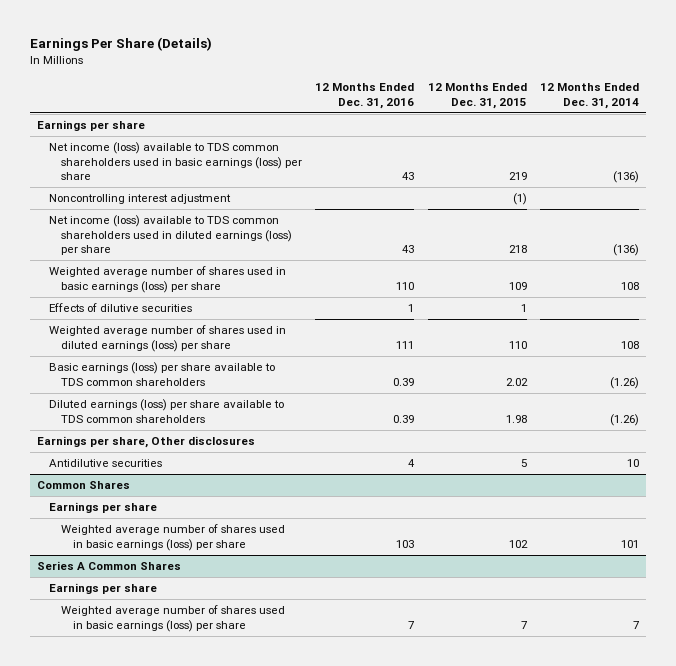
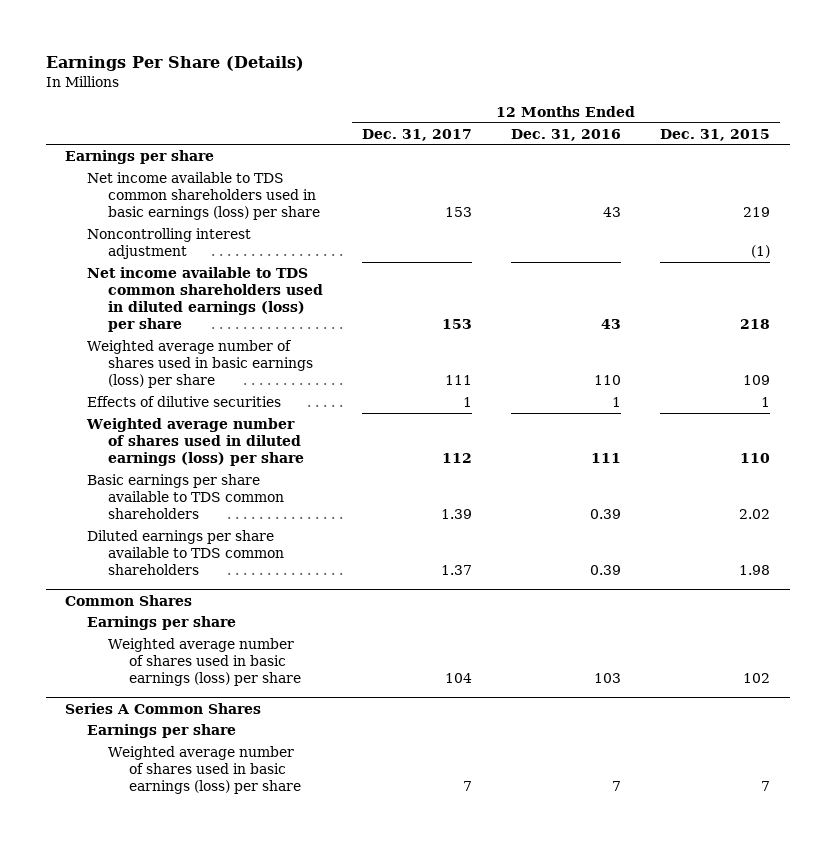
[540,83,640,109] 12 Months Ended Dec. 31, 2014 -> none
none -> [362,128,473,141] Dec. 31, 2017
[48,142,302,181] Net income (loss) available to TDS common shareholders used in basic earnings (loss) per share -> [86,172,320,221] Net income available to TDS common shareholders used in basic earnings (loss) per share
[48,215,292,256] Net income (loss) available to TDS common shareholders used in diluted earnings (loss) per share -> [86,267,323,333] Net income available to TDS common shareholders used in diluted earnings (loss) per share
[36,436,255,449] Earnings per share, Other disclosures -> none
[48,459,162,468] Antidilutive securities -> none
[48,362,275,386] Basic earnings (loss) per share available to TDS common shareholders -> [86,474,284,520] Basic earnings per share available to TDS common shareholders
[48,399,284,423] Diluted earnings (loss) per share available to TDS common shareholders -> [86,530,284,576] Diluted earnings per share available to TDS common shareholders

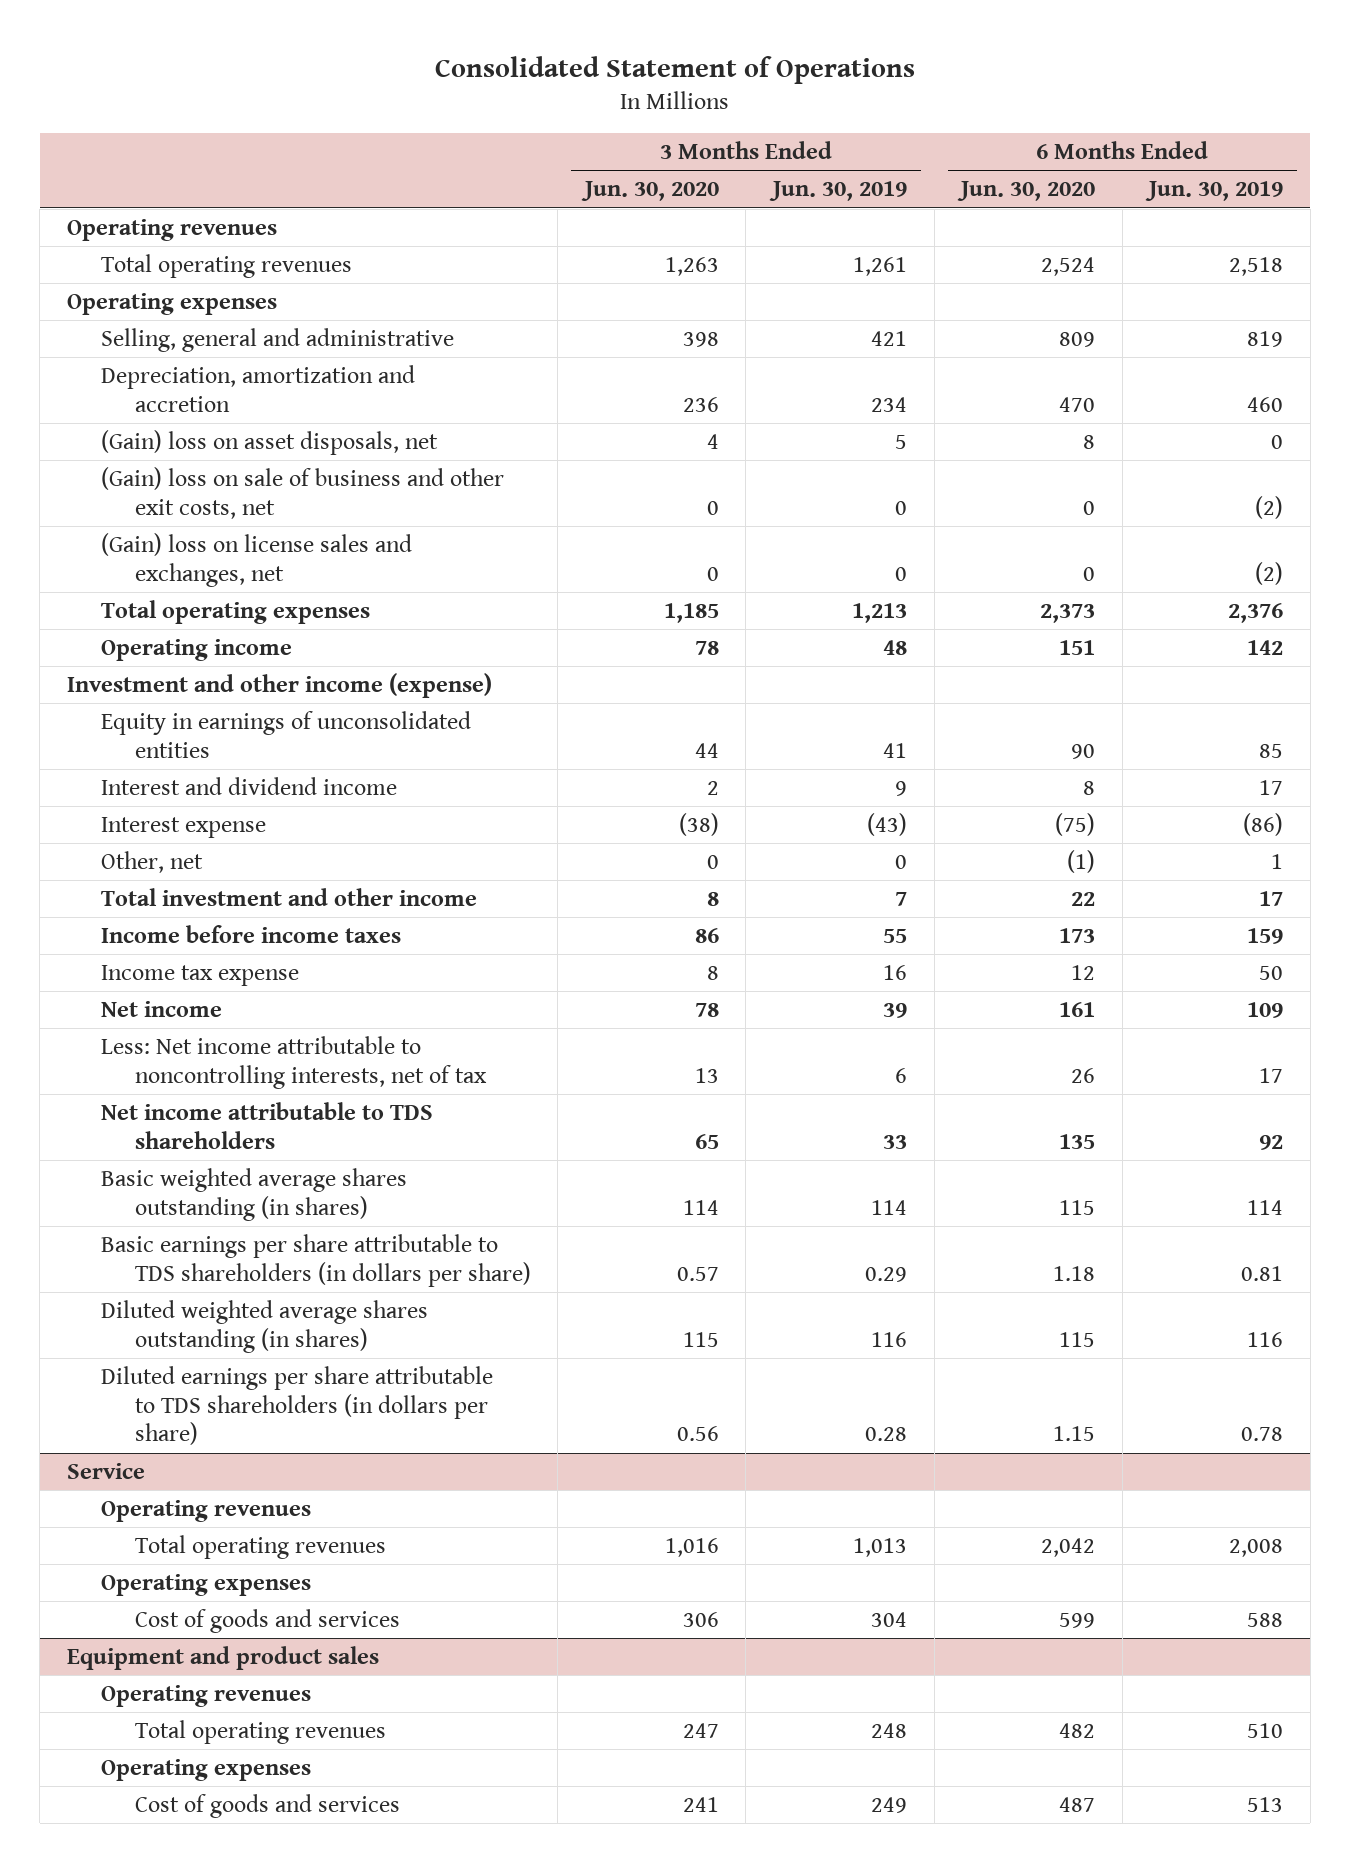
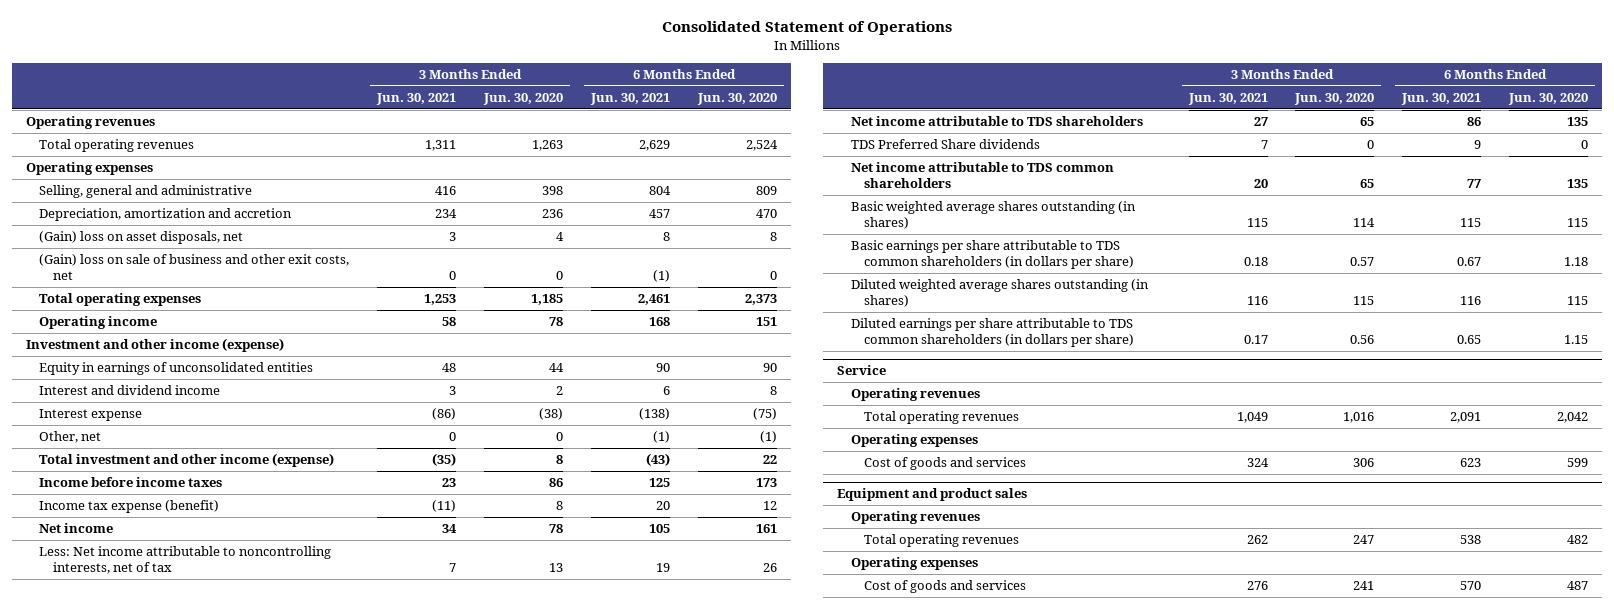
[769,181,908,202] Jun. 30, 2019 -> none
[1145,181,1284,202] Jun. 30, 2019 -> none
none -> [376,92,457,105] Jun. 30, 2021
none -> [589,92,670,105] Jun. 30, 2021
[100,533,412,587] (Gain) loss on license sales and exchanges, net -> none
[100,888,477,907] Total investment and other income -> [39,453,335,468] Total investment and other income (expense)
[100,965,299,987] Income tax expense -> [39,500,220,514] Income tax expense (benefit)
none -> [850,139,1040,150] TDS Preferred Share dividends
none -> [850,162,1114,189] Net income attributable to TDS common shareholders
[100,1234,531,1287] Basic earnings per share attributable to TDS shareholders (in dollars per share) -> [850,240,1135,270] Basic earnings per share attributable to TDS common shareholders (in dollars per share)
[100,1366,493,1446] Diluted earnings per share attributable to TDS shareholders (in dollars per share) -> [850,318,1135,348] Diluted earnings per share attributable to TDS common shareholders (in dollars per share)

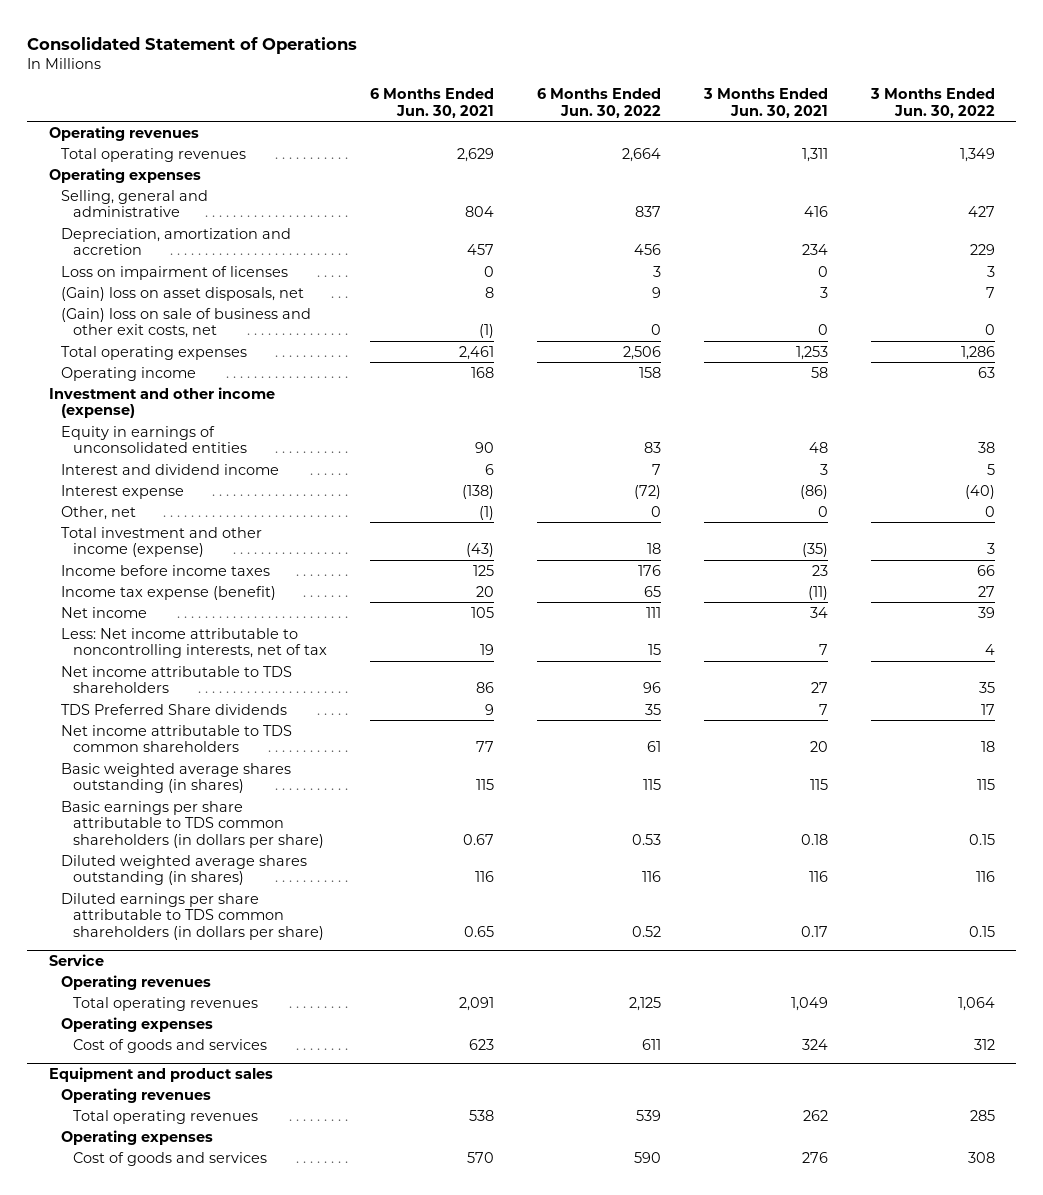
[483,92,564,105] Jun. 30, 2020 -> none
[696,92,777,105] Jun. 30, 2020 -> none
none -> [536,88,661,119] 6 Months Ended Jun. 30, 2022
none -> [869,88,995,119] 3 Months Ended Jun. 30, 2022
none -> [60,265,288,280] Loss on impairment of licenses

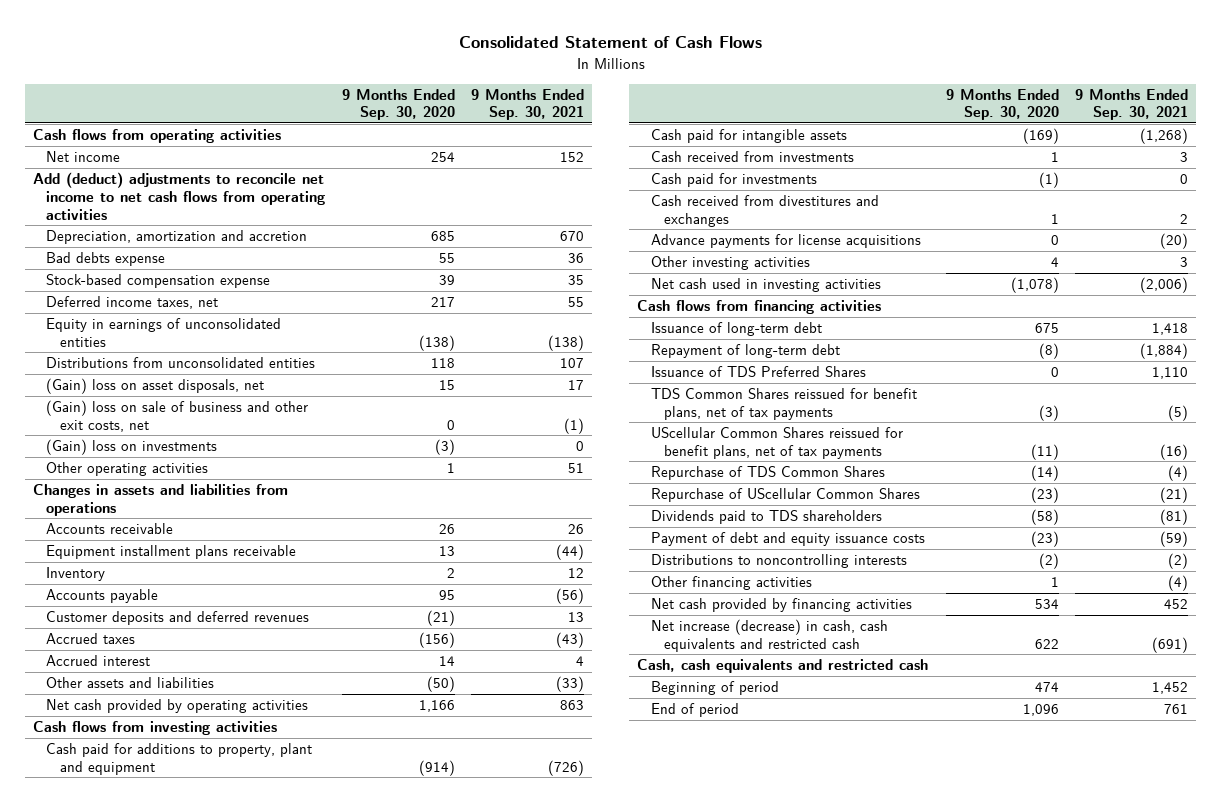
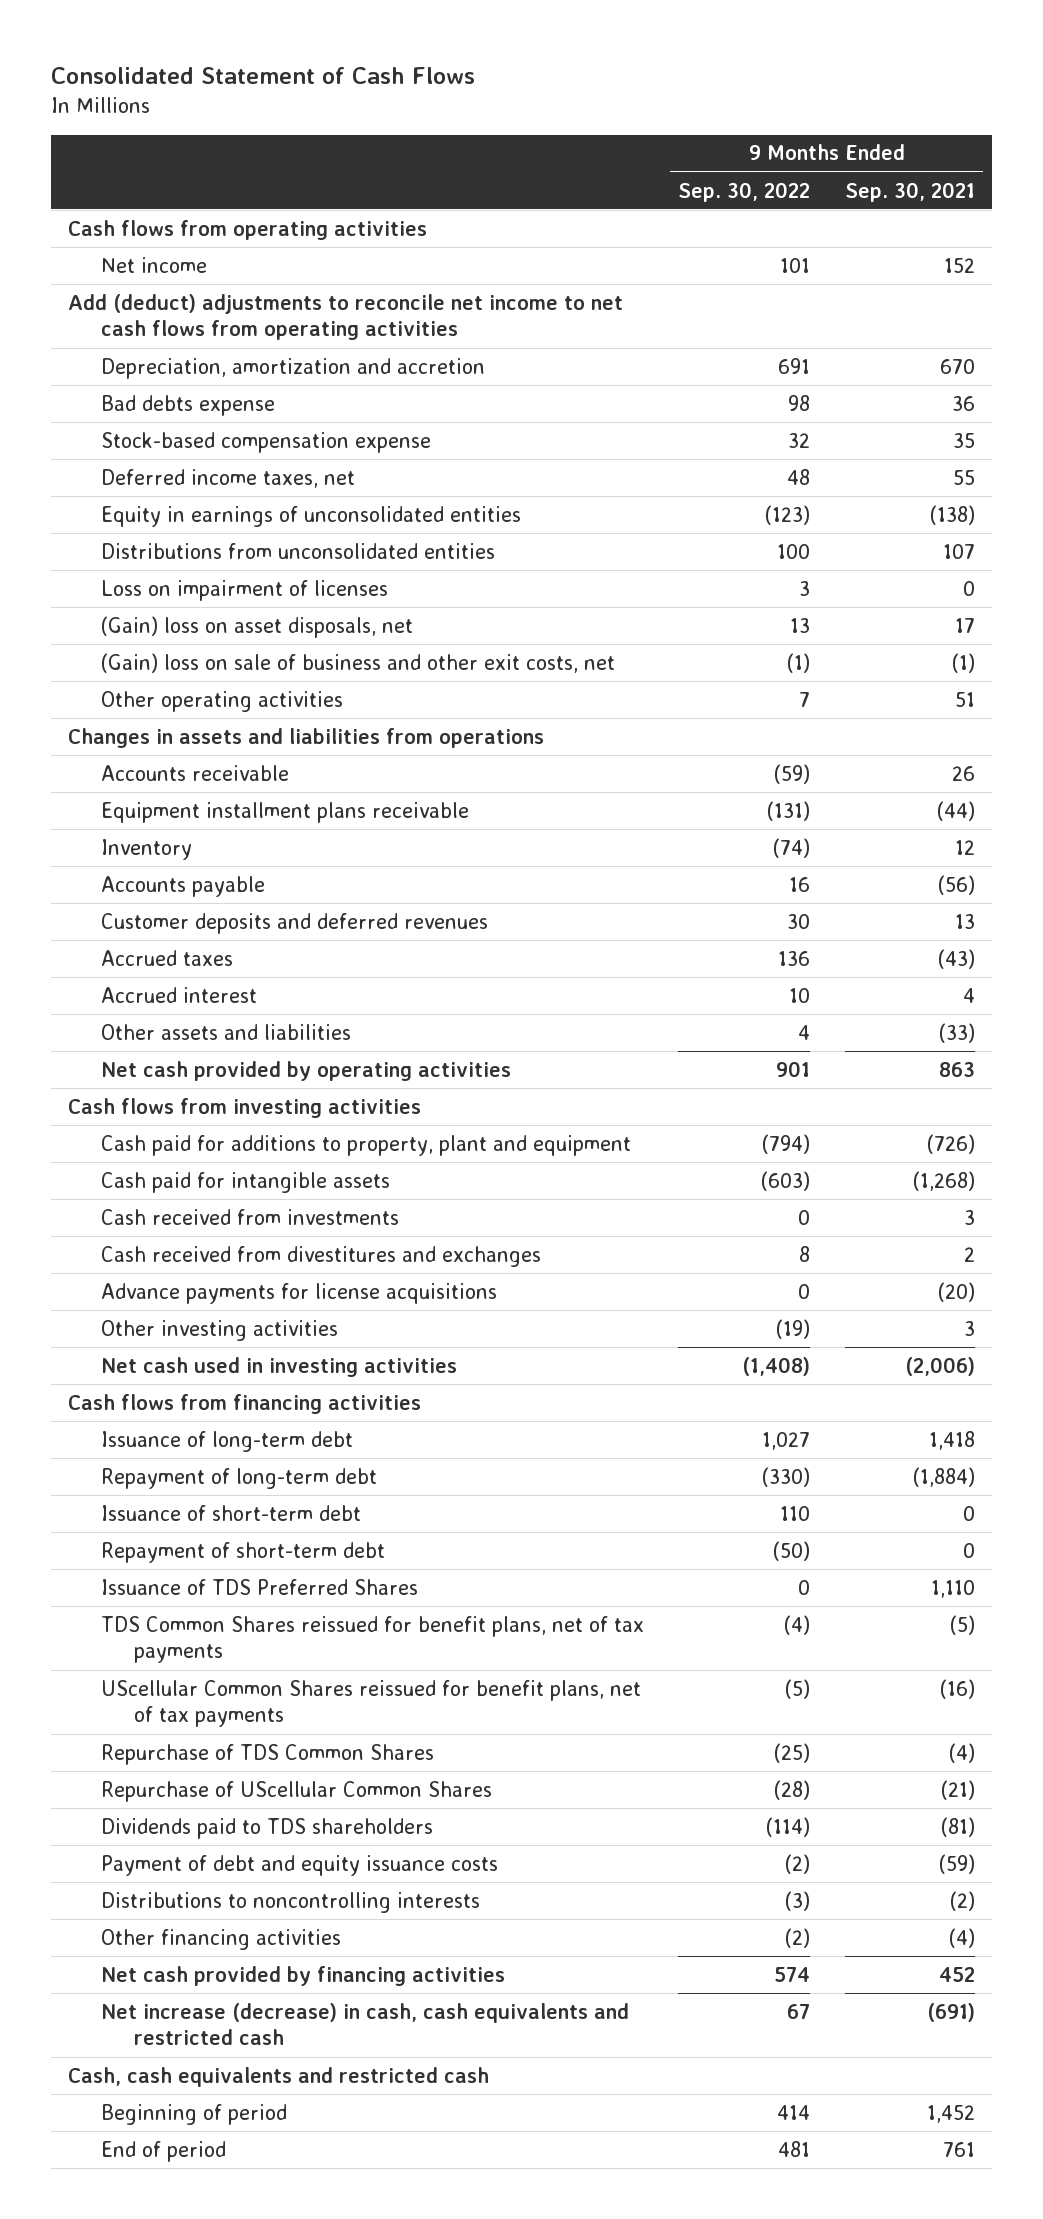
[341,88,455,121] 9 Months Ended Sep. 30, 2020 -> none
none -> [678,181,811,202] Sep. 30, 2022
none -> [101,579,389,601] Loss on impairment of licenses
[46,439,218,456] (Gain) loss on investments -> none
[650,173,817,188] Cash paid for investments -> none
none -> [101,1504,362,1521] Issuance of short-term debt
none -> [101,1541,386,1563] Repayment of short-term debt

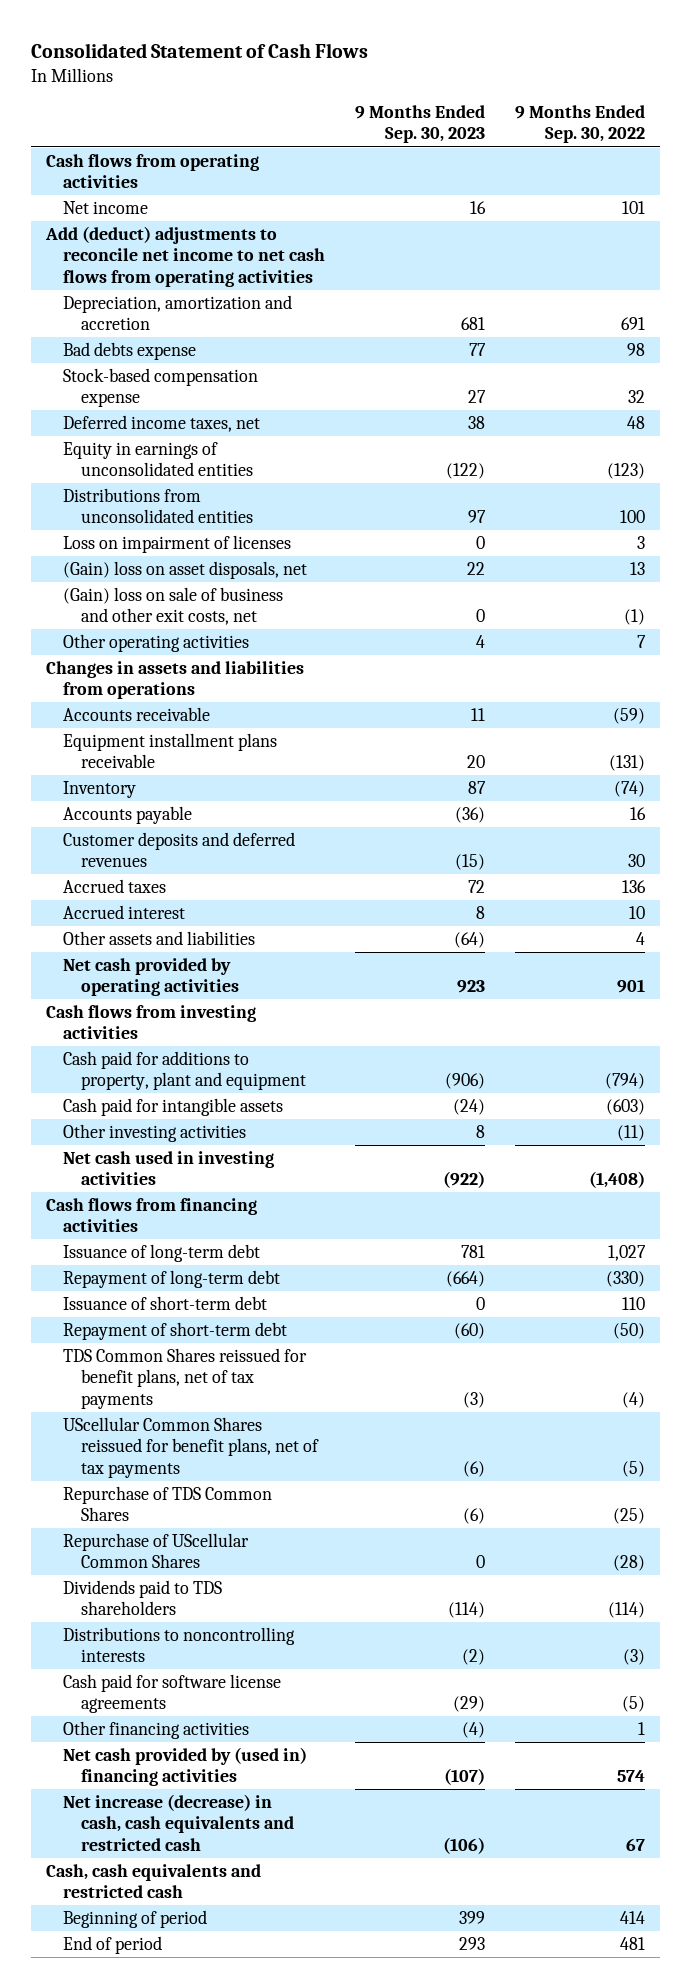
[844,181,975,202] Sep. 30, 2021 -> none
none -> [354,105,485,144] 9 Months Ended Sep. 30, 2023
[101,1208,400,1225] Cash received from investments -> none
[101,1245,542,1267] Cash received from divestitures and exchanges -> none
[101,1282,498,1304] Advance payments for license acquisitions -> none
[776,1318,811,1339] (19) -> [616,1124,645,1141] (11)
[101,1578,419,1595] Issuance of TDS Preferred Shares -> none
[101,1854,499,1876] Payment of debt and equity issuance costs -> none
none -> [63,1673,282,1714] Cash paid for software license agreements
[785,1927,811,1948] (2) -> [637,1721,645,1735] 1
[101,1965,506,1986] Net cash provided by financing activities -> [63,1746,308,1787] Net cash provided by (used in) financing activities

